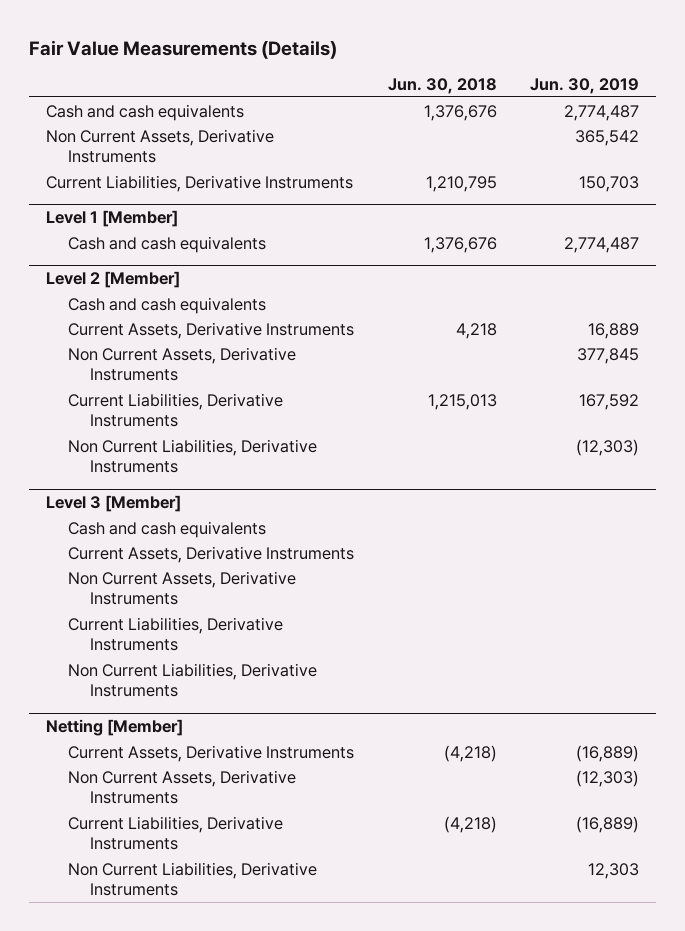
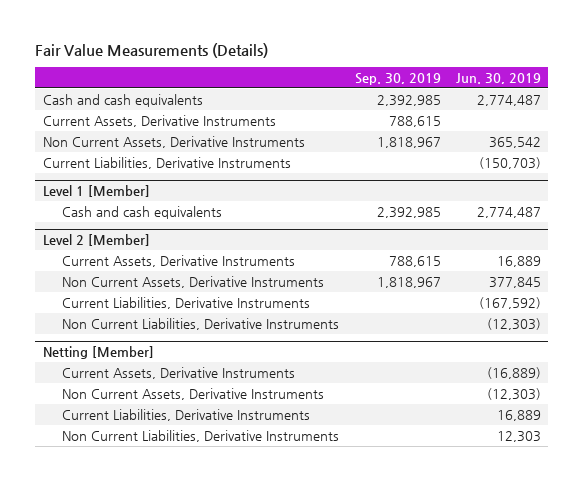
[387,78,497,95] Jun. 30, 2018 -> none
none -> [354,72,441,85] Sep. 30, 2019
none -> [42,114,276,127] Current Assets, Derivative Instruments
[579,175,640,192] 150,703 -> [478,156,541,169] (150,703)
[68,296,267,314] Cash and cash equivalents -> none
[579,393,640,410] 167,592 -> [478,296,541,309] (167,592)
[46,494,182,512] Level 3 [Member] -> none
[68,520,267,538] Cash and cash equivalents -> none
[68,545,355,563] Current Assets, Derivative Instruments -> none
[68,570,297,606] Non Current Assets, Derivative Instruments -> none
[68,616,284,652] Current Liabilities, Derivative Instruments -> none
[68,662,318,698] Non Current Liabilities, Derivative Instruments -> none
[576,815,640,833] (16,889) -> [496,409,541,421] 16,889

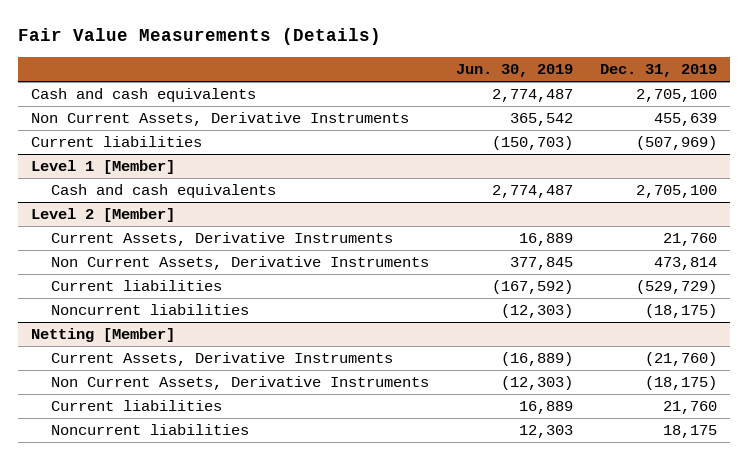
[354,72,441,85] Sep. 30, 2019 -> none
none -> [599,64,717,78] Dec. 31, 2019
[42,114,276,127] Current Assets, Derivative Instruments -> none
[42,156,291,169] Current Liabilities, Derivative Instruments -> [31,136,203,148] Current liabilities
[62,296,311,309] Current Liabilities, Derivative Instruments -> [51,280,223,292] Current liabilities
[62,317,340,330] Non Current Liabilities, Derivative Instruments -> [51,304,250,316] Noncurrent liabilities
[62,408,311,421] Current Liabilities, Derivative Instruments -> [51,400,223,412] Current liabilities
[62,429,340,442] Non Current Liabilities, Derivative Instruments -> [51,424,250,436] Noncurrent liabilities

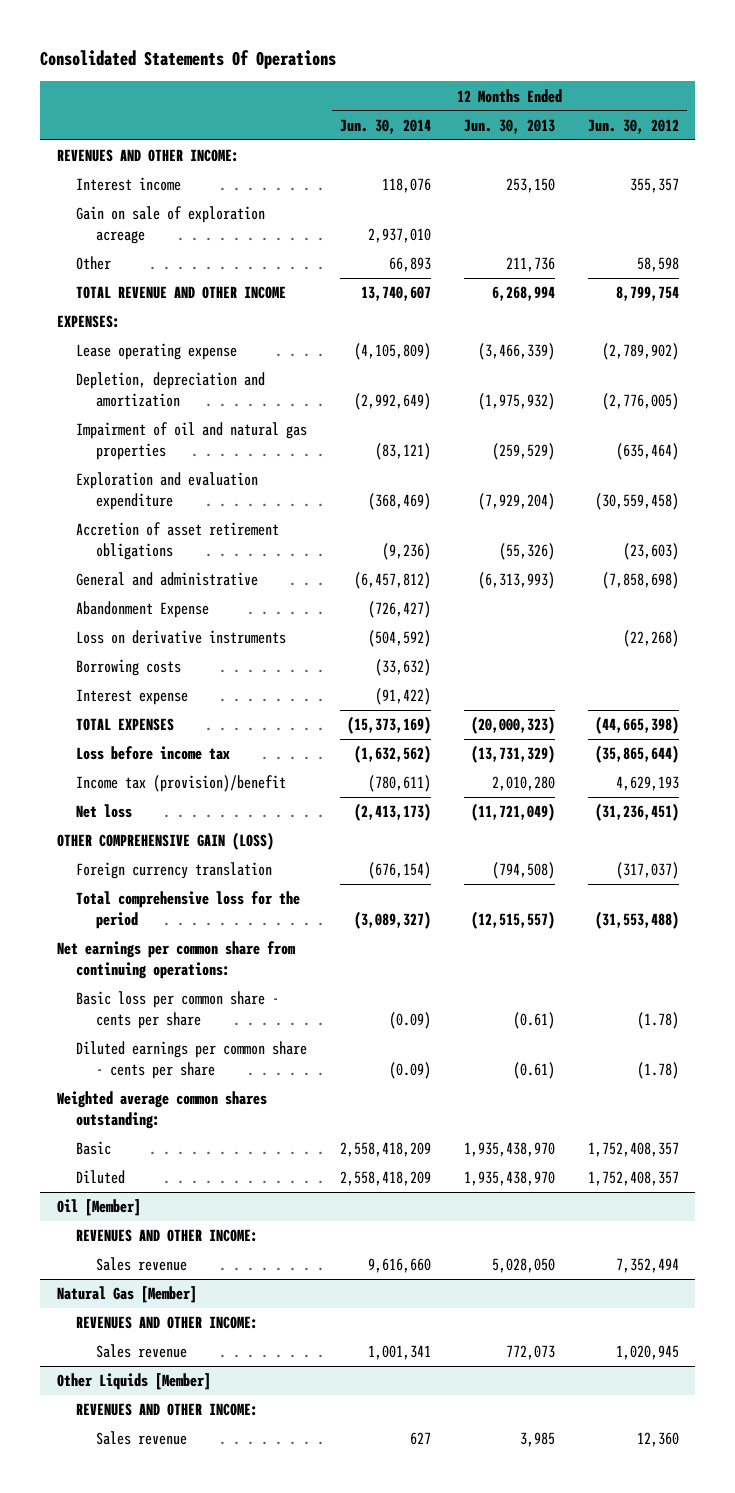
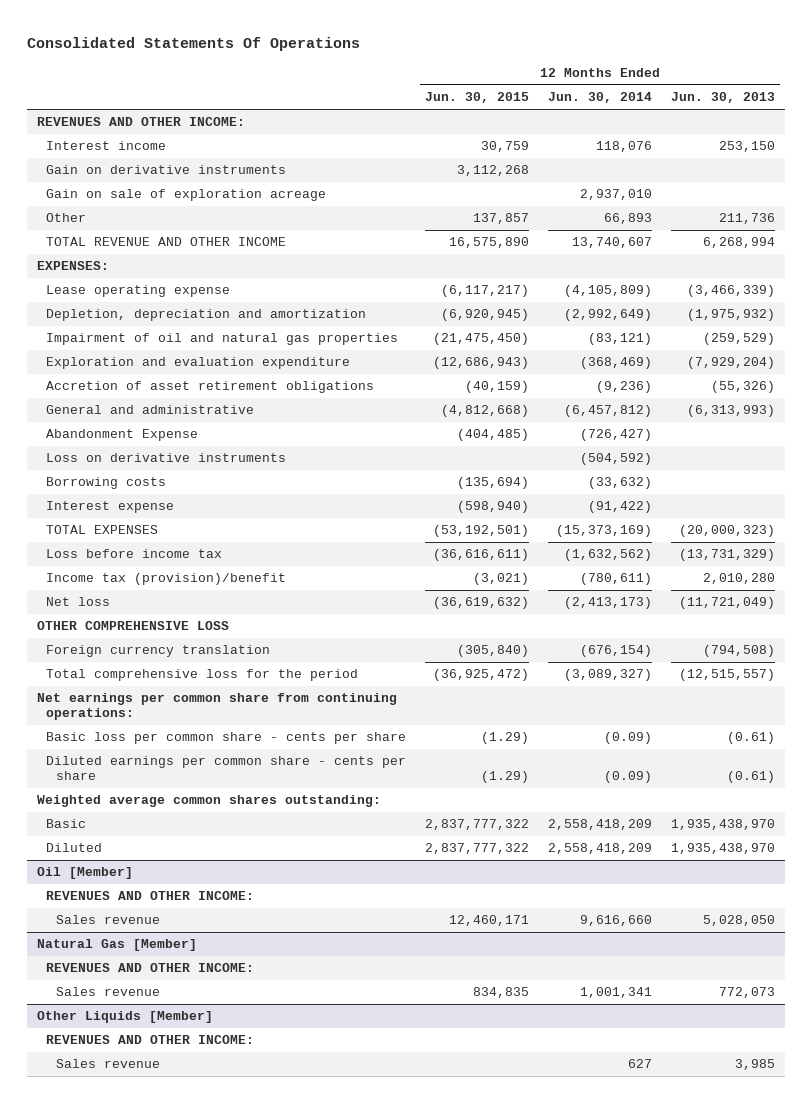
[587,118,679,134] Jun. 30, 2012 -> none
none -> [425,92,530,104] Jun. 30, 2015
none -> [46,165,287,175] Gain on derivative instruments
[56,832,274,851] OTHER COMPREHENSIVE GAIN (LOSS) -> [36,621,229,631] OTHER COMPREHENSIVE LOSS

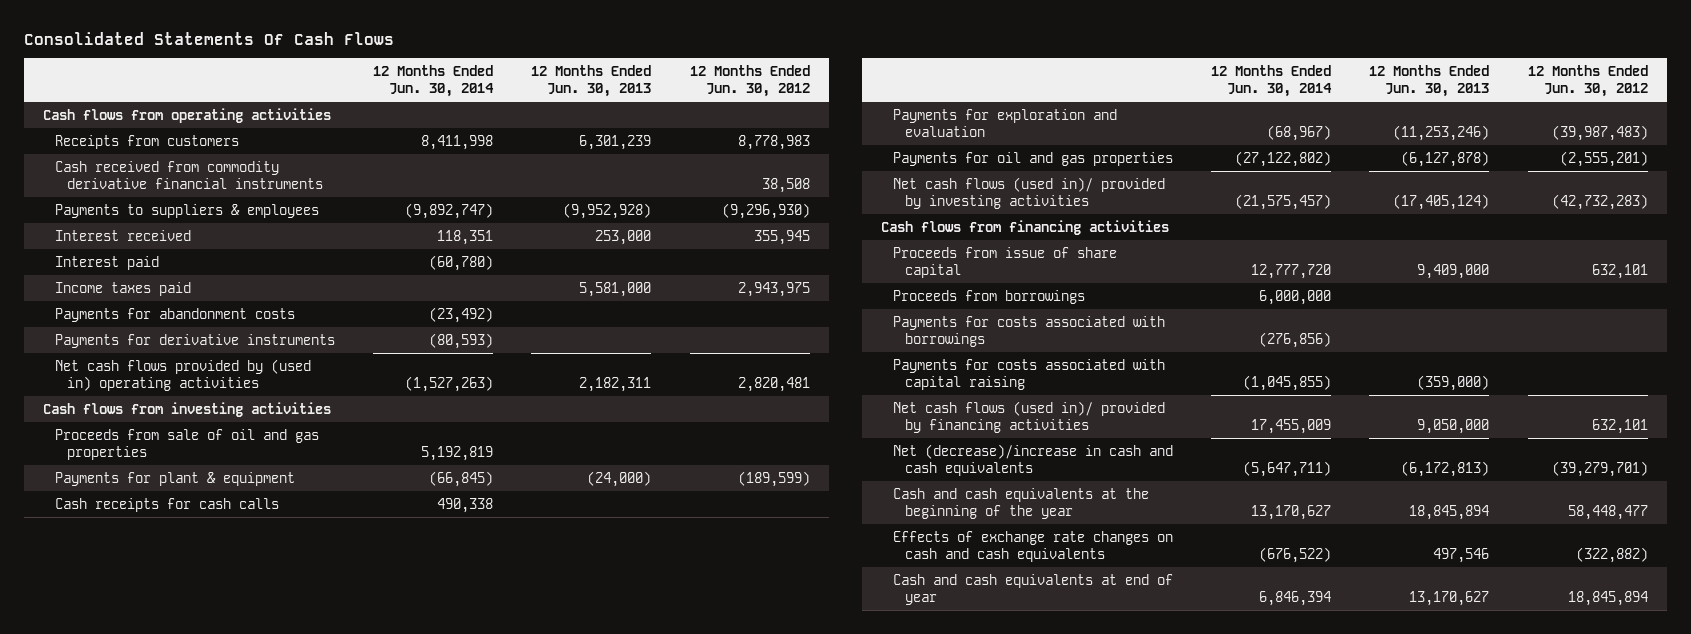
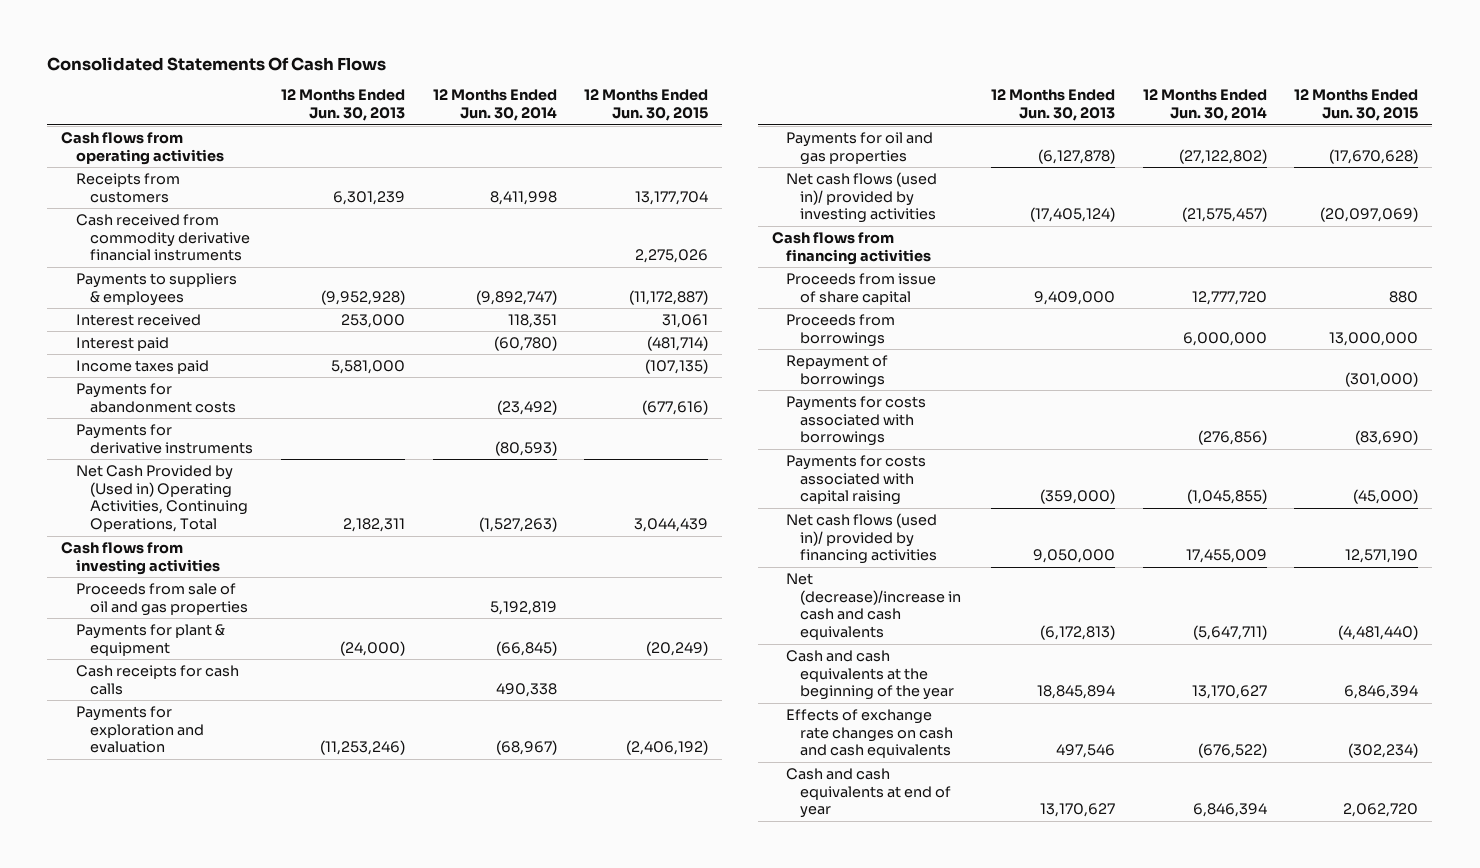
[689,64,810,97] 12 Months Ended Jun. 30, 2012 -> none
none -> [584,89,709,122] 12 Months Ended Jun. 30, 2015
[54,358,311,391] Net cash flows provided by (used in) operating activities -> [75,464,249,533] Net Cash Provided by (Used in) Operating Activities, Continuing Operations, Total
none -> [786,354,889,388] Repayment of borrowings

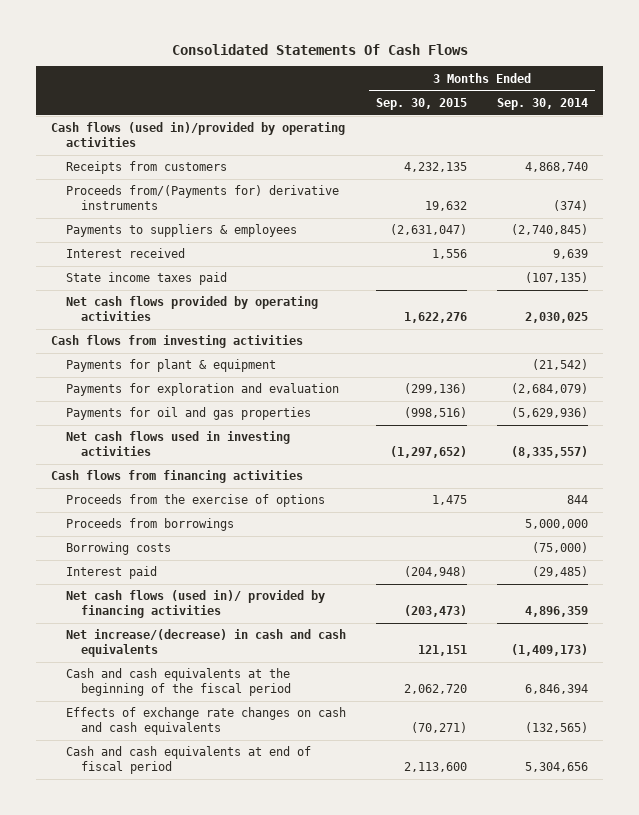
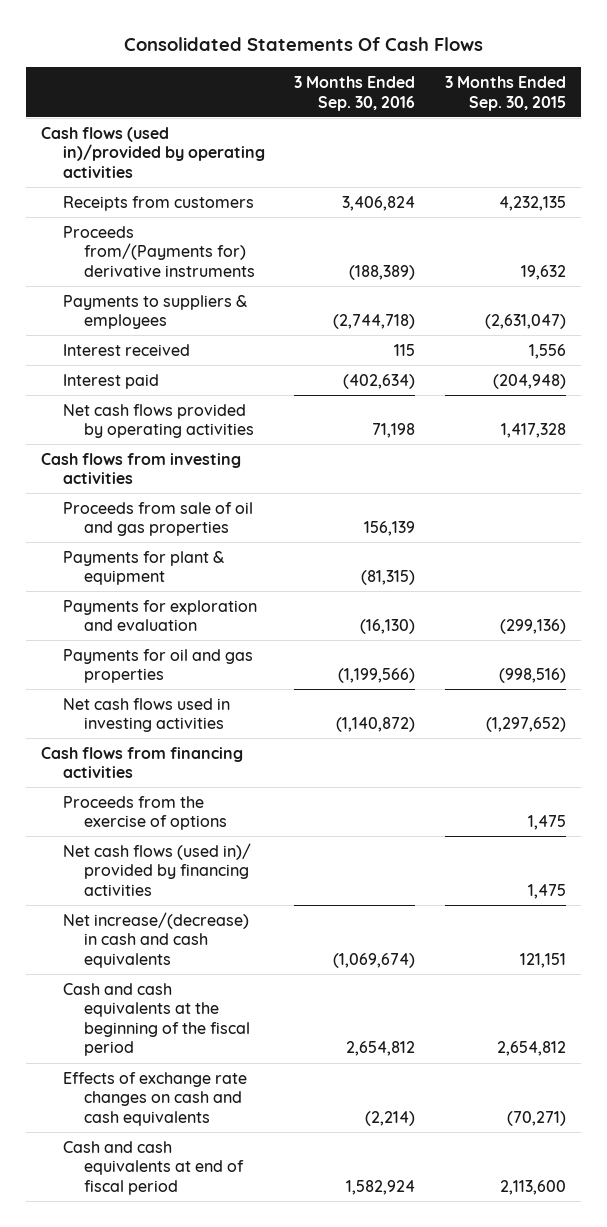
[496,97,588,110] Sep. 30, 2014 -> none
none -> [294,75,416,111] 3 Months Ended Sep. 30, 2016
[66,272,228,286] State income taxes paid -> none
[66,566,158,580] Interest paid -> [62,373,159,389] Interest paid
[404,312,468,324] 1,622,276 -> [501,423,567,439] 1,417,328
none -> [62,501,253,537] Proceeds from sale of oil and gas properties
[66,518,235,532] Proceeds from borrowings -> none
[66,542,172,556] Borrowing costs -> none
[404,605,468,618] (203,473) -> [528,883,567,899] 1,475
[404,684,468,695] 2,062,720 -> [497,1041,567,1057] 2,654,812

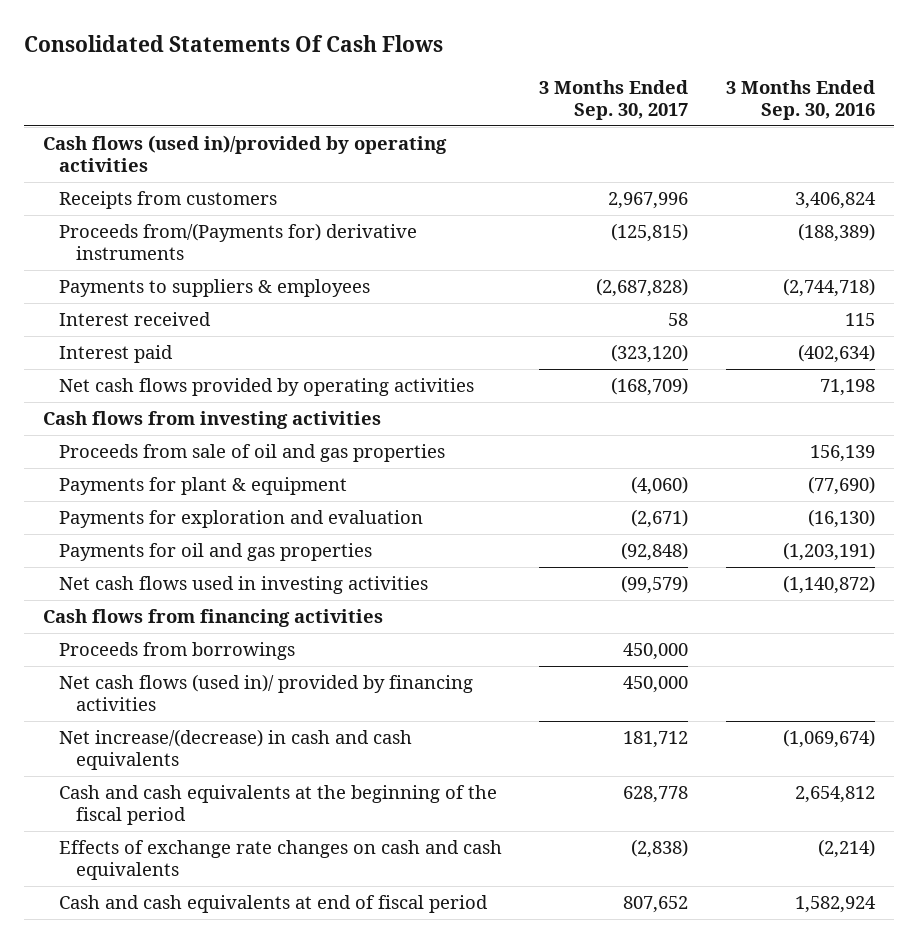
[445,75,567,111] 3 Months Ended Sep. 30, 2015 -> none
none -> [539,79,689,120] 3 Months Ended Sep. 30, 2017
[361,570,416,586] (81,315) -> [807,475,875,495] (77,690)
[338,668,416,684] (1,199,566) -> [782,541,875,561] (1,203,191)
[62,795,227,831] Proceeds from the exercise of options -> none
none -> [59,641,296,660] Proceeds from borrowings

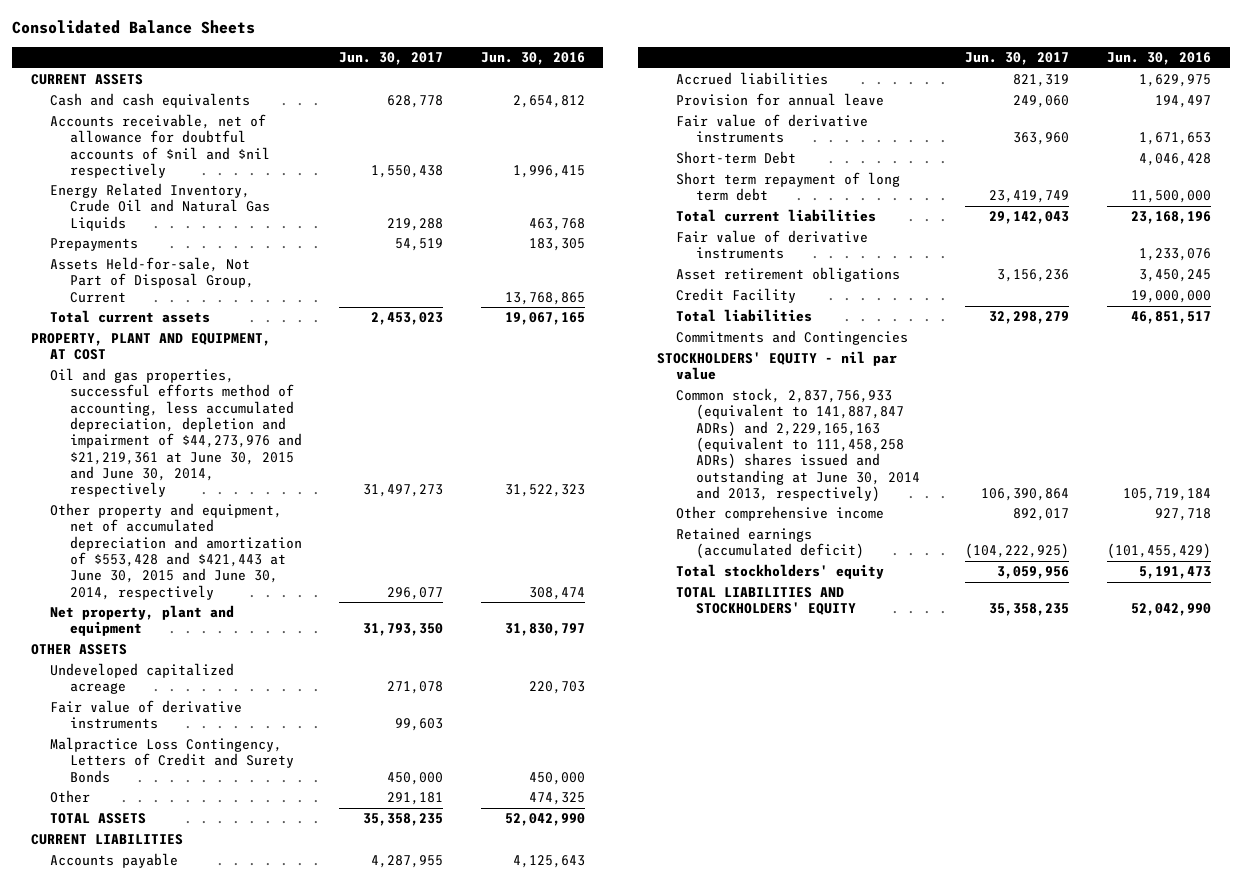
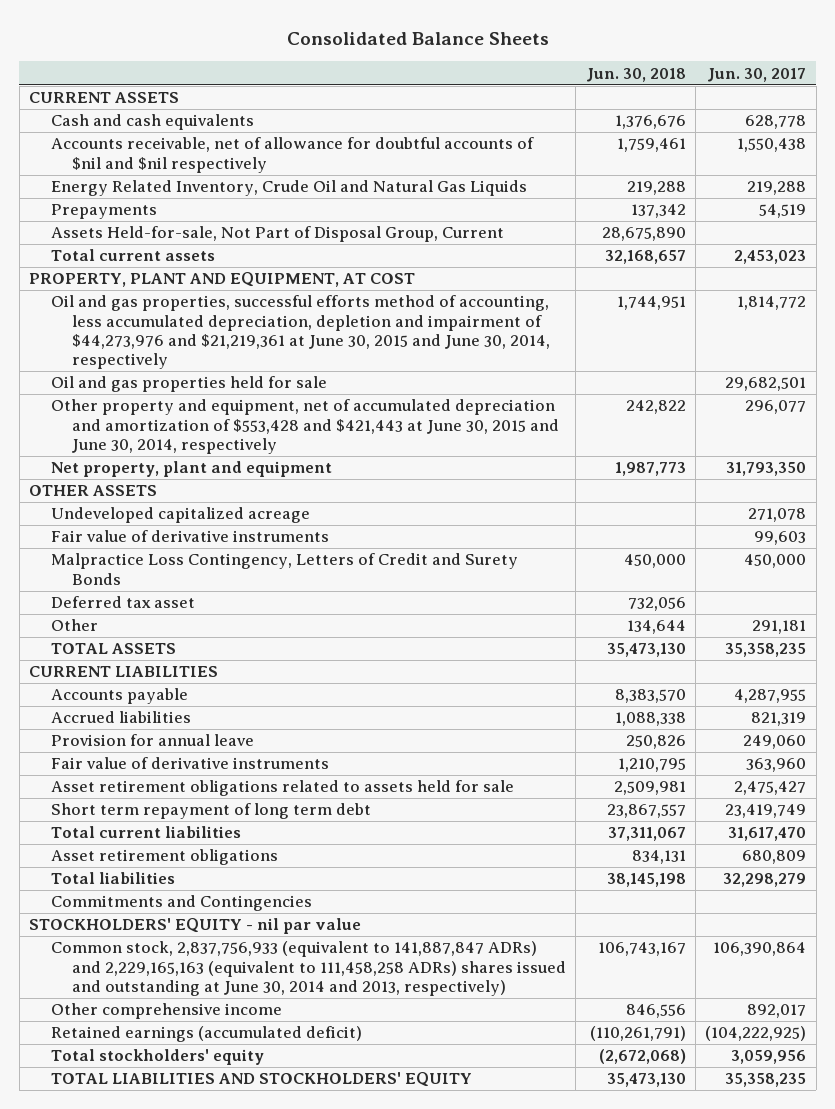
[480,52,585,66] Jun. 30, 2016 -> none
none -> [585,67,686,82] Jun. 30, 2018
[363,484,444,498] 31,497,273 -> [737,296,807,311] 1,814,772
none -> [50,376,327,393] Oil and gas properties held for sale
none -> [50,596,195,609] Deferred tax asset
[676,151,797,165] Short-term Debt -> none
none -> [50,780,514,797] Asset retirement obligations related to assets held for sale
[676,230,869,260] Fair value of derivative instruments -> none
[676,288,797,304] Credit Facility -> none
[989,211,1070,225] 29,142,043 -> [728,827,807,842] 31,617,470
[997,269,1070,283] 3,156,236 -> [742,850,807,865] 680,809

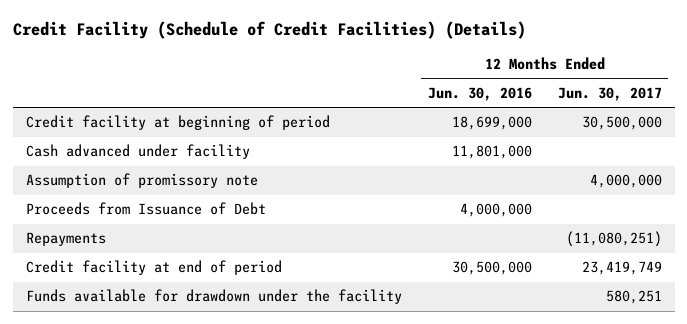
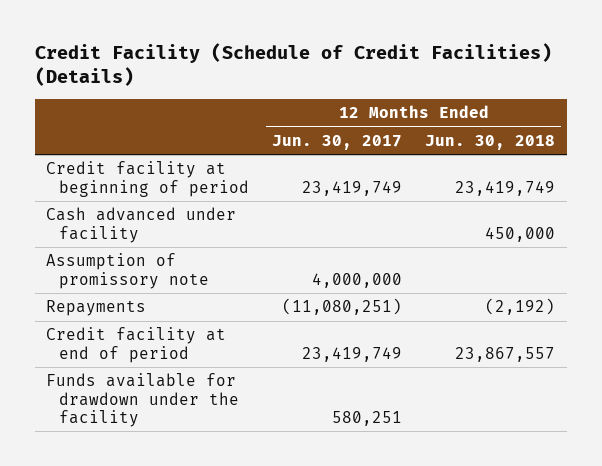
[427,86,532,101] Jun. 30, 2016 -> none
none -> [425,134,556,150] Jun. 30, 2018
[581,116,662,131] 30,500,000 -> [302,180,403,196] 23,419,749
[25,202,266,216] Proceeds from Issuance of Debt -> none

